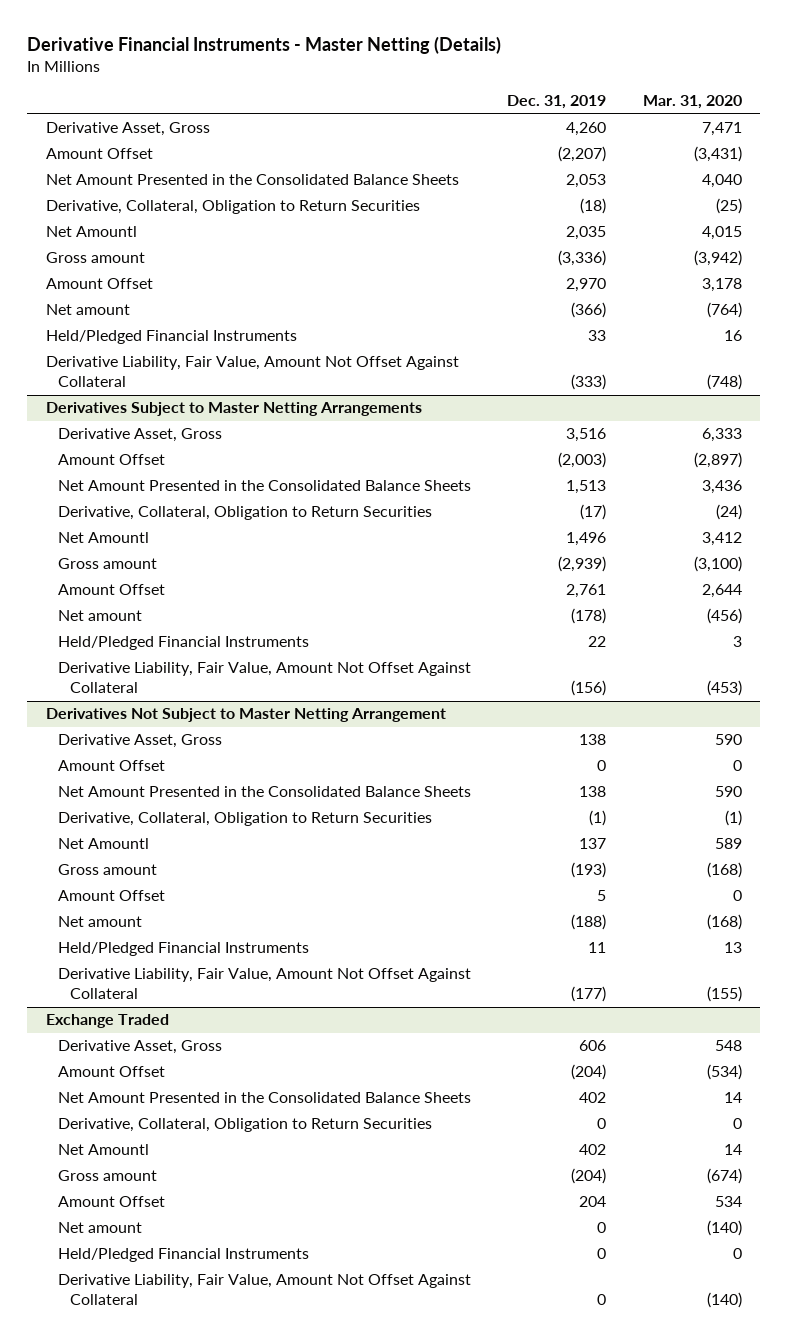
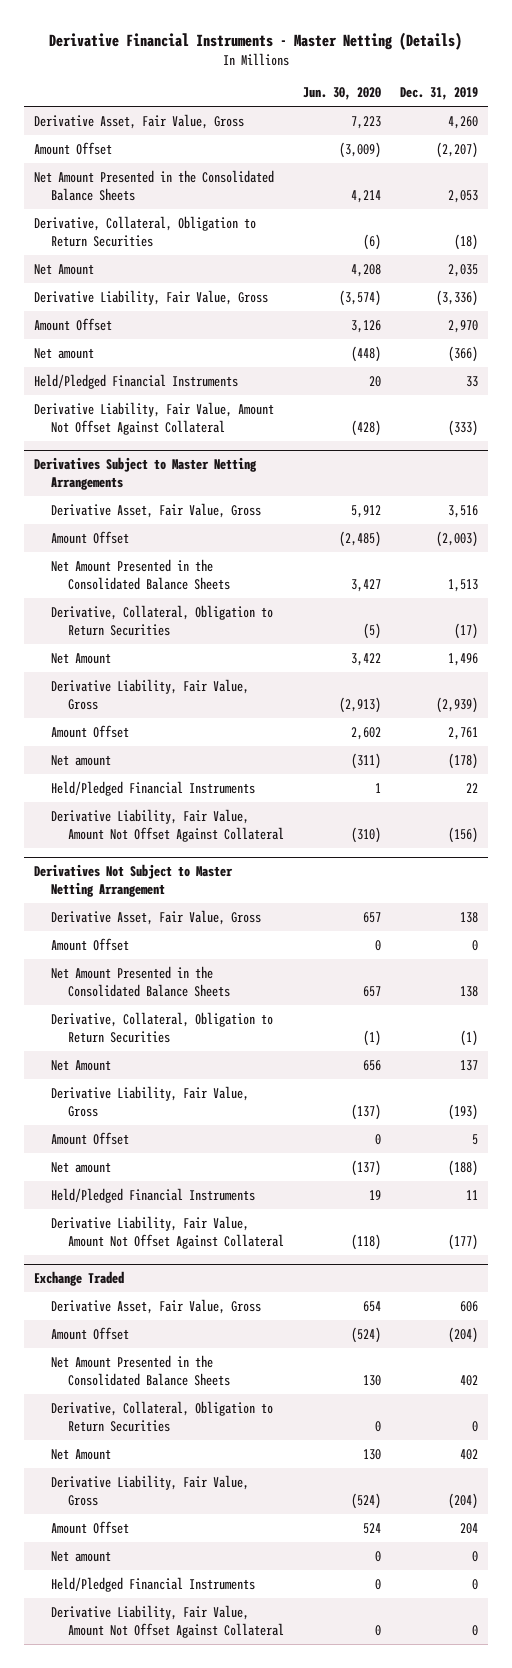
[642,95,742,110] Mar. 31, 2020 -> none
none -> [302,87,381,101] Jun. 30, 2020
[45,122,210,137] Derivative Asset, Gross -> [33,113,244,129] Derivative Asset, Fair Value, Gross
[45,226,137,238] Net Amountl -> [33,263,94,275] Net Amount
[45,252,145,264] Gross amount -> [33,289,268,305] Derivative Liability, Fair Value, Gross
[57,428,222,443] Derivative Asset, Gross -> [50,502,261,518] Derivative Asset, Fair Value, Gross
[57,532,149,544] Net Amountl -> [50,652,111,664] Net Amount
[57,558,157,570] Gross amount -> [50,678,249,710] Derivative Liability, Fair Value, Gross
[57,734,222,749] Derivative Asset, Gross -> [50,909,261,925] Derivative Asset, Fair Value, Gross
[57,838,149,850] Net Amountl -> [50,1059,111,1071] Net Amount
[57,864,157,876] Gross amount -> [50,1085,249,1117] Derivative Liability, Fair Value, Gross
[57,1040,222,1055] Derivative Asset, Gross -> [50,1298,261,1314] Derivative Asset, Fair Value, Gross
[57,1144,149,1156] Net Amountl -> [50,1448,111,1460] Net Amount
[57,1170,157,1182] Gross amount -> [50,1474,249,1506] Derivative Liability, Fair Value, Gross

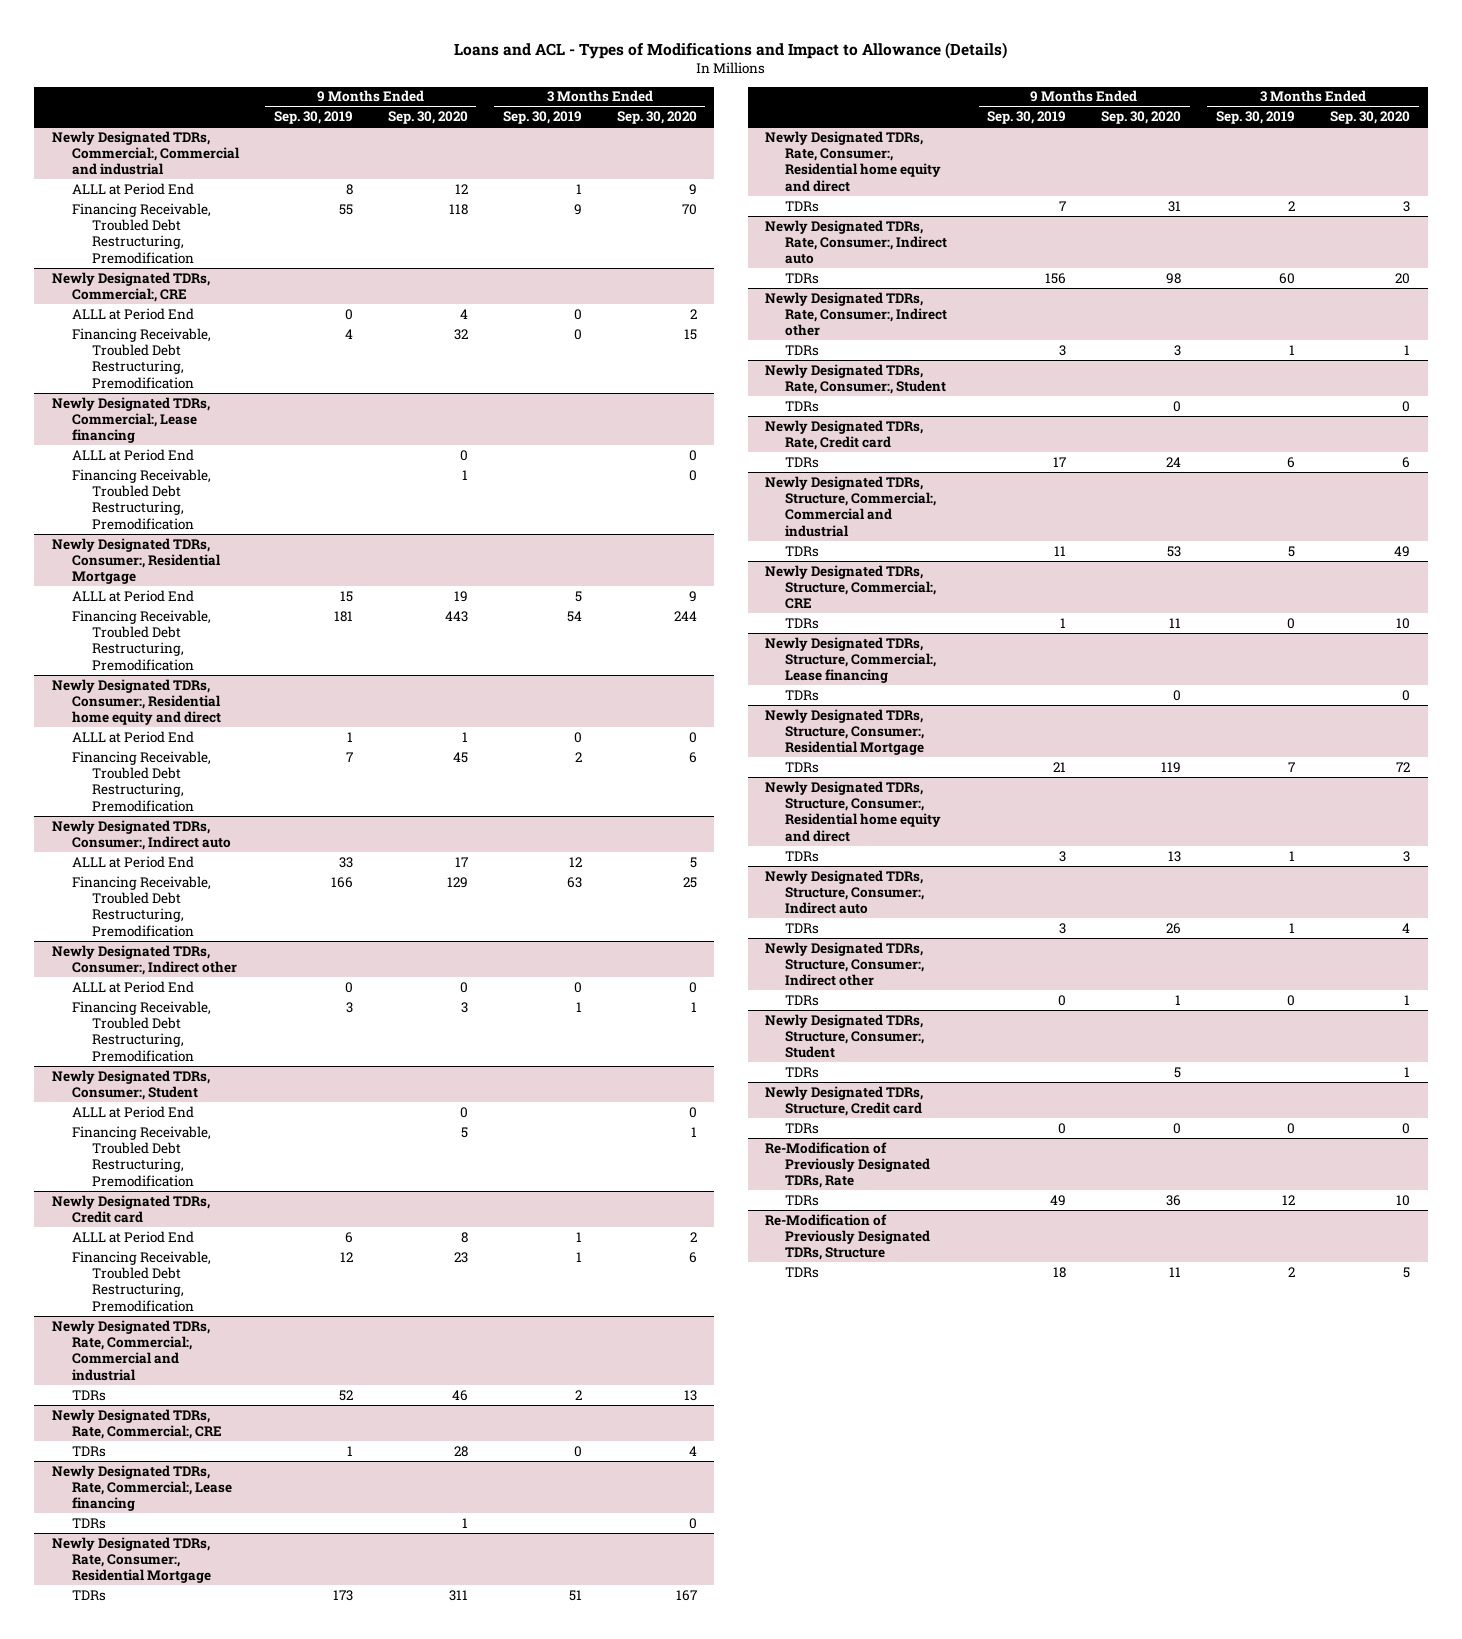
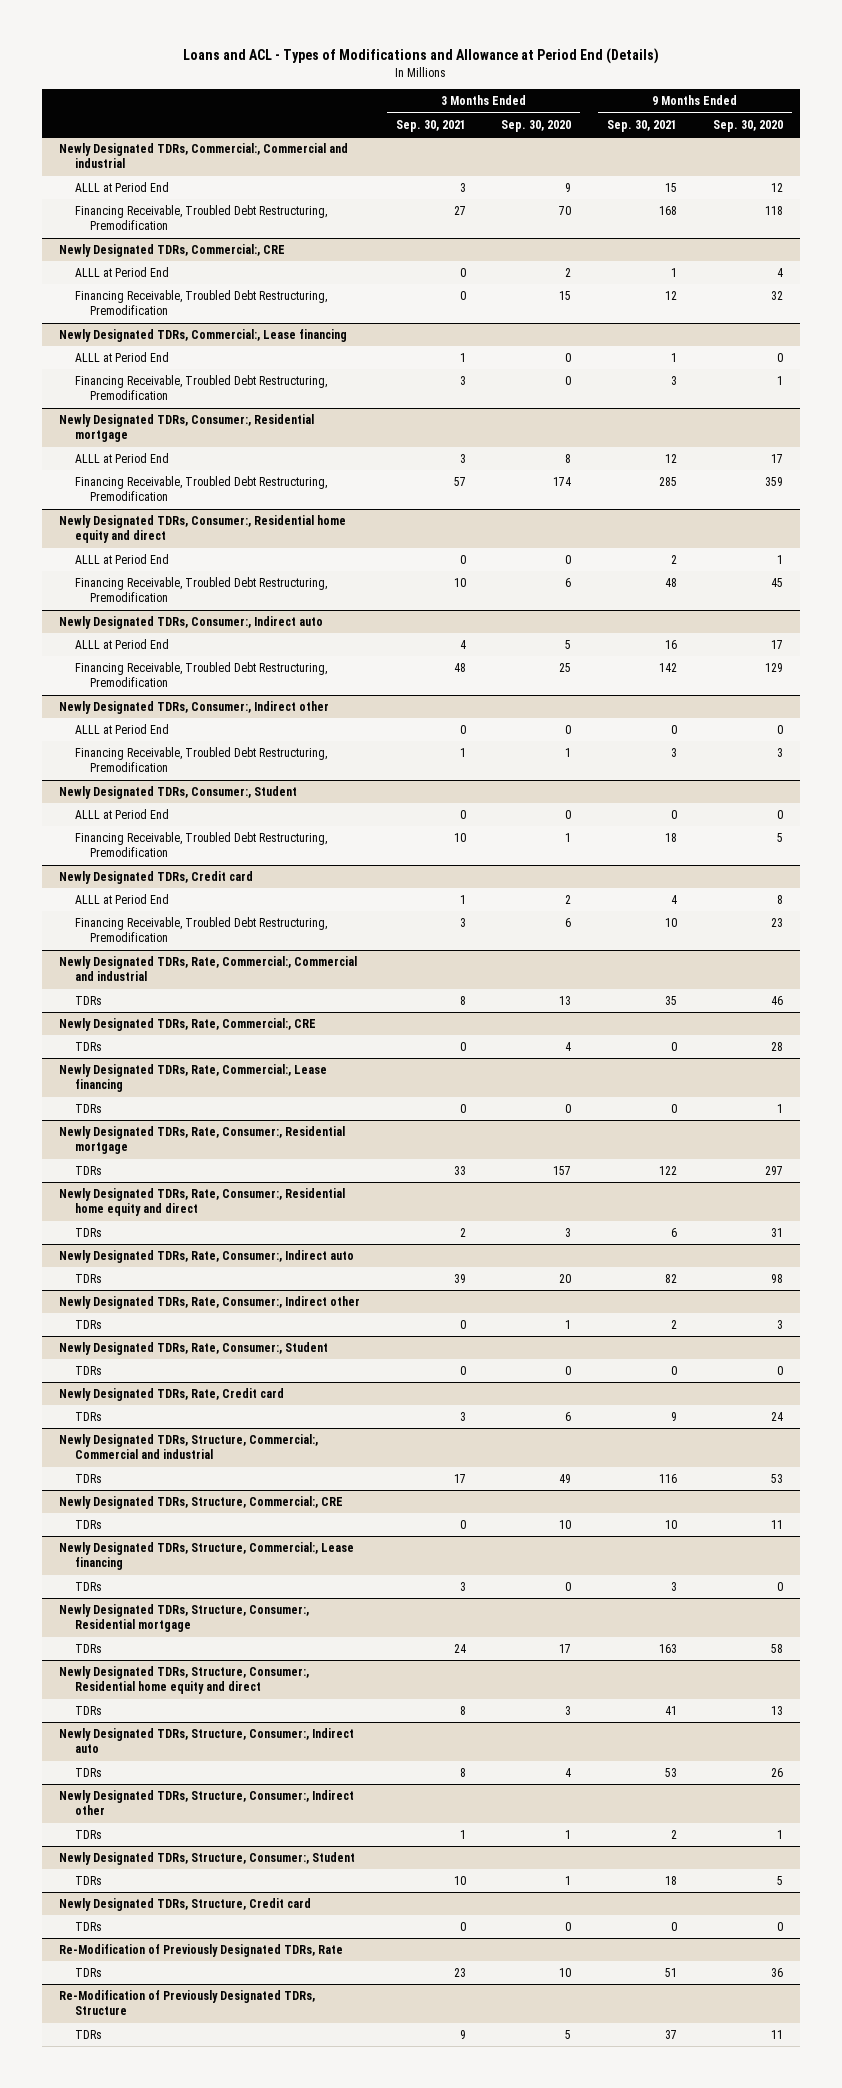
[453,41,1007,59] Loans and ACL - Types of Modifications and Impact to Allowance (Details) -> [182,48,659,65] Loans and ACL - Types of Modifications and Allowance at Period End (Details)
[273,111,353,125] Sep. 30, 2019 -> none
[502,111,582,125] Sep. 30, 2019 -> none
none -> [395,119,466,132] Sep. 30, 2021
none -> [607,119,678,132] Sep. 30, 2021
[51,537,221,585] Newly Designated TDRs, Consumer:, Residential Mortgage -> [59,414,315,443] Newly Designated TDRs, Consumer:, Residential mortgage
[453,590,468,602] 19 -> [770,454,783,464] 17
[688,590,697,602] 9 -> [565,454,572,464] 8
[444,610,468,622] 443 -> [764,477,783,487] 359
[673,610,697,621] 244 -> [553,477,572,487] 174
[51,1536,211,1584] Newly Designated TDRs, Rate, Consumer:, Residential Mortgage -> [59,1126,346,1155] Newly Designated TDRs, Rate, Consumer:, Residential mortgage
[448,1589,468,1601] 311 -> [764,1166,783,1176] 297
[675,1589,697,1601] 167 -> [553,1166,572,1176] 157
[765,708,925,756] Newly Designated TDRs, Structure, Consumer:, Residential Mortgage -> [59,1604,310,1633] Newly Designated TDRs, Structure, Consumer:, Residential mortgage
[1161,761,1182,773] 119 -> [770,1644,783,1654] 58
[1396,761,1411,772] 72 -> [559,1644,572,1654] 17

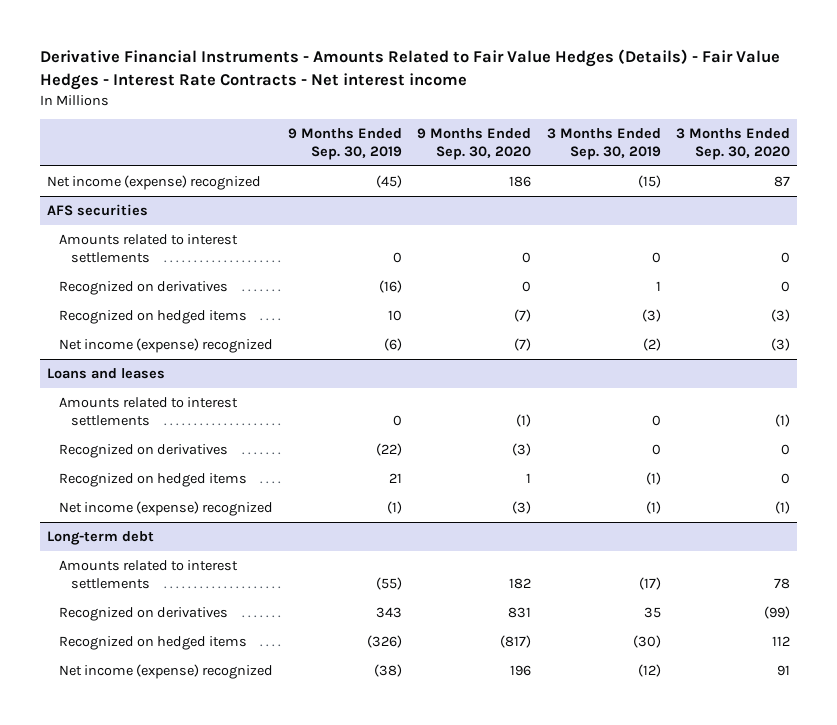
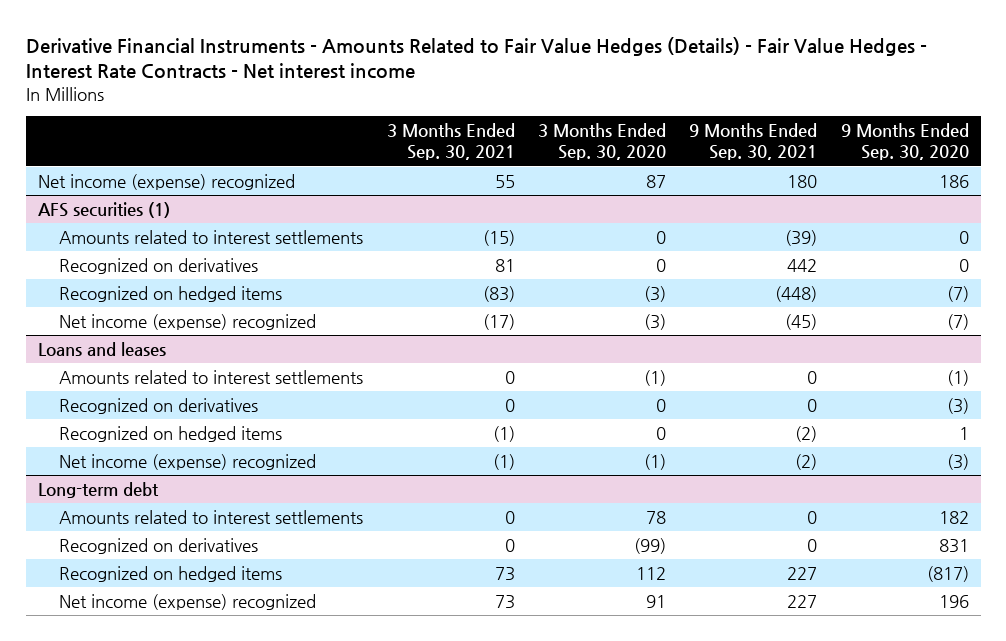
[288,128,403,160] 9 Months Ended Sep. 30, 2019 -> none
[546,128,661,160] 3 Months Ended Sep. 30, 2019 -> none
none -> [386,122,515,161] 3 Months Ended Sep. 30, 2021
none -> [689,122,818,161] 9 Months Ended Sep. 30, 2021
[47,204,149,217] AFS securities -> [37,201,170,218] AFS securities (1)

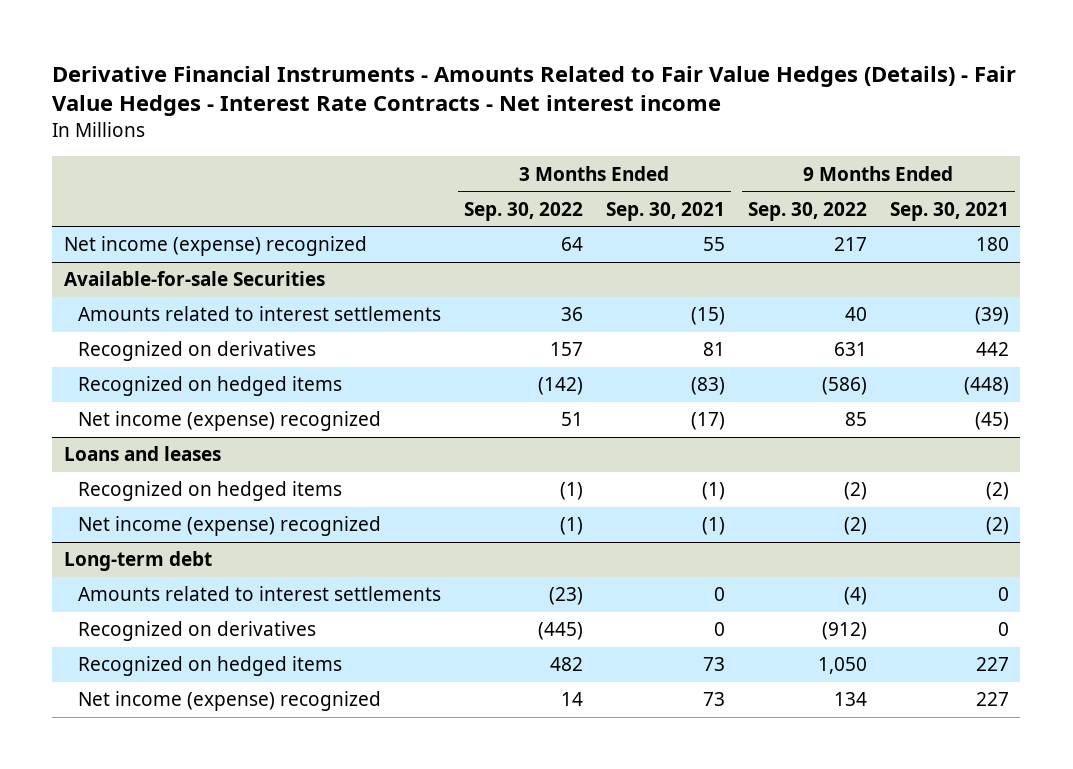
[538,122,667,161] 3 Months Ended Sep. 30, 2020 -> none
[840,122,969,161] 9 Months Ended Sep. 30, 2020 -> none
none -> [463,201,583,221] Sep. 30, 2022
none -> [747,201,867,221] Sep. 30, 2022
[37,201,170,218] AFS securities (1) -> [63,271,325,287] Available-for-sale Securities
[59,369,364,384] Amounts related to interest settlements -> none
[59,397,259,414] Recognized on derivatives -> none

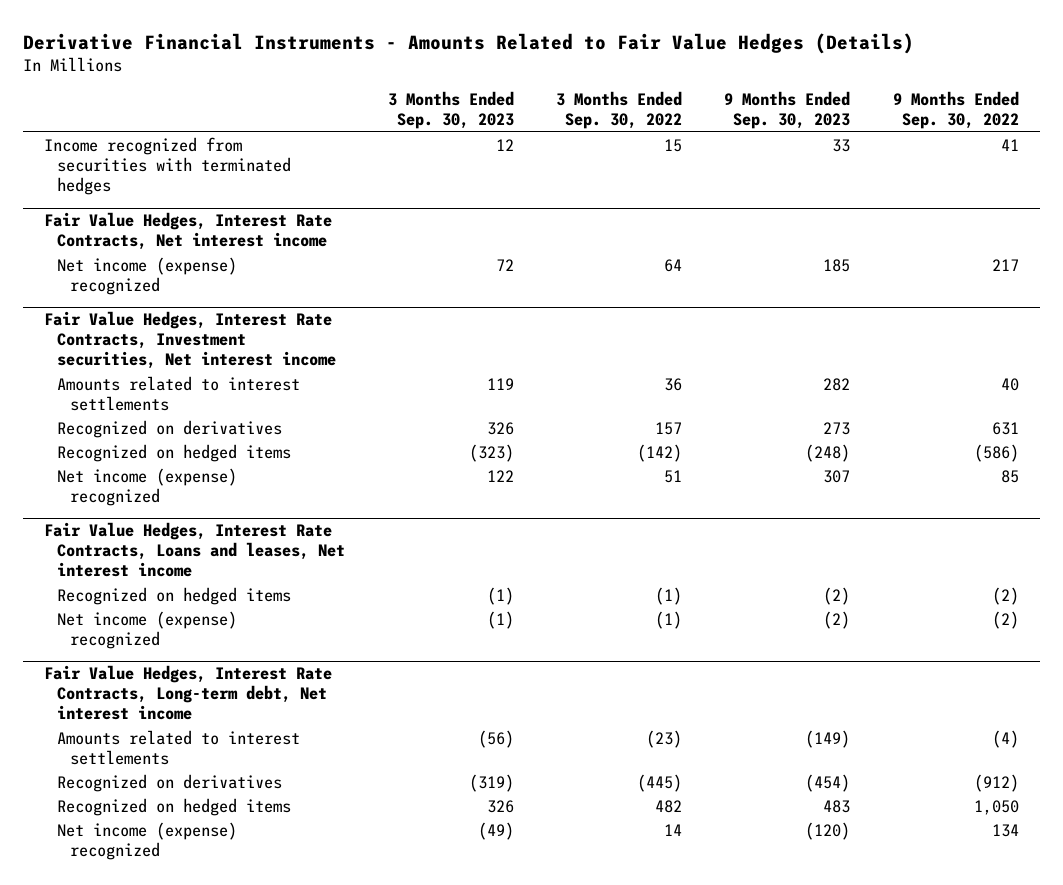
[52,65,1017,117] Derivative Financial Instruments - Amounts Related to Fair Value Hedges (Details) - Fair Value Hedges - Interest Rate Contracts - Net interest income -> [23,32,915,54] Derivative Financial Instruments - Amounts Related to Fair Value Hedges (Details)
[605,201,725,221] Sep. 30, 2021 -> none
[889,201,1009,221] Sep. 30, 2021 -> none
none -> [387,91,514,130] 3 Months Ended Sep. 30, 2023
none -> [724,91,851,130] 9 Months Ended Sep. 30, 2023
none -> [44,136,292,196] Income recognized from securities with terminated hedges
none -> [44,211,333,251] Fair Value Hedges, Interest Rate Contracts, Net interest income
[63,271,325,287] Available-for-sale Securities -> none
none -> [44,310,337,370] Fair Value Hedges, Interest Rate Contracts, Investment securities, Net interest income
[63,446,221,462] Loans and leases -> none
none -> [44,521,346,578] Fair Value Hedges, Interest Rate Contracts, Loans and leases, Net interest income
[63,551,212,572] Long-term debt -> none
none -> [44,664,333,721] Fair Value Hedges, Interest Rate Contracts, Long-term debt, Net interest income

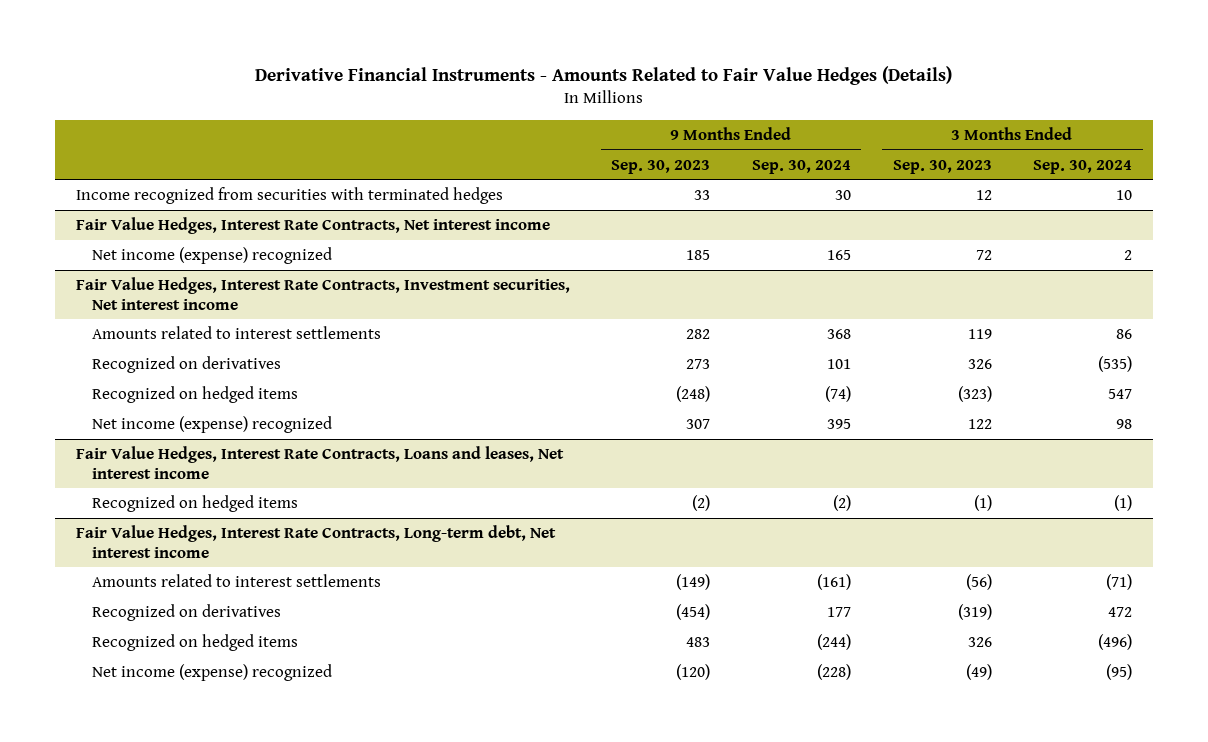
[555,91,682,130] 3 Months Ended Sep. 30, 2022 -> none
[892,91,1019,130] 9 Months Ended Sep. 30, 2022 -> none
none -> [751,159,851,174] Sep. 30, 2024
none -> [1033,159,1133,174] Sep. 30, 2024
[57,610,238,650] Net income (expense) recognized -> none

